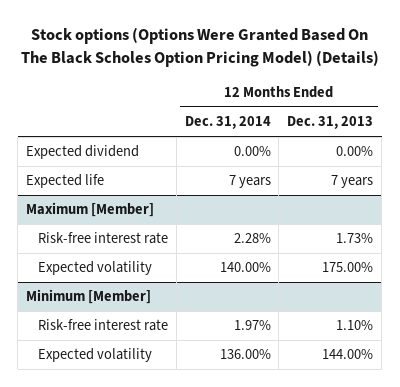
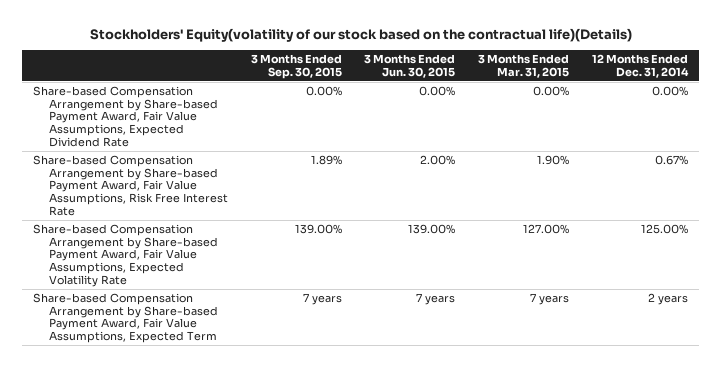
[20,27,379,67] Stock options (Options Were Granted Based On The Black Scholes Option Pricing Model) (Details) -> [89,28,632,43] Stockholders' Equity(volatility of our stock based on the contractual life)(Details)
[287,116,374,130] Dec. 31, 2013 -> none
none -> [250,54,342,80] 3 Months Ended Sep. 30, 2015
none -> [364,54,456,79] 3 Months Ended Jun. 30, 2015
none -> [478,54,570,79] 3 Months Ended Mar. 31, 2015
[26,174,105,189] Expected life -> none
[26,202,155,218] Maximum [Member] -> none
[37,261,152,276] Expected volatility -> none
[26,289,152,305] Minimum [Member] -> none
[37,319,168,332] Risk-free interest rate -> none
[37,348,152,363] Expected volatility -> none
[26,145,140,160] Expected dividend -> [33,85,219,148] Share-based Compensation Arrangement by Share-based Payment Award, Fair Value Assumptions, Expected Dividend Rate
[37,232,168,245] Risk-free interest rate -> [33,154,229,217] Share-based Compensation Arrangement by Share-based Payment Award, Fair Value Assumptions, Risk Free Interest Rate
[233,233,271,244] 2.28% -> [654,154,688,165] 0.67%
none -> [33,223,219,288] Share-based Compensation Arrangement by Share-based Payment Award, Fair Value Assumptions, Expected Volatility Rate
none -> [33,292,219,344] Share-based Compensation Arrangement by Share-based Payment Award, Fair Value Assumptions, Expected Term

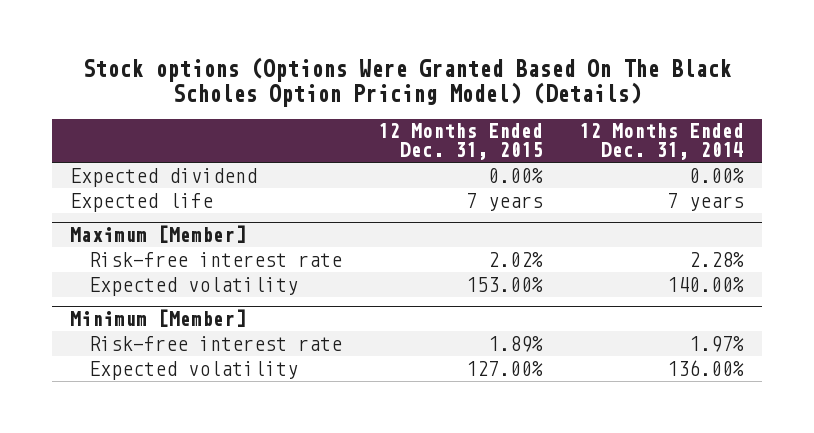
[89,28,632,43] Stockholders' Equity(volatility of our stock based on the contractual life)(Details) -> [83,57,732,108] Stock options (Options Were Granted Based On The Black Scholes Option Pricing Model) (Details)
[250,54,342,80] 3 Months Ended Sep. 30, 2015 -> none
[364,54,456,79] 3 Months Ended Jun. 30, 2015 -> none
[478,54,570,79] 3 Months Ended Mar. 31, 2015 -> none
none -> [378,123,544,161] 12 Months Ended Dec. 31, 2015
[33,223,219,288] Share-based Compensation Arrangement by Share-based Payment Award, Fair Value Assumptions, Expected Volatility Rate -> none
[33,292,219,344] Share-based Compensation Arrangement by Share-based Payment Award, Fair Value Assumptions, Expected Term -> none
[33,85,219,148] Share-based Compensation Arrangement by Share-based Payment Award, Fair Value Assumptions, Expected Dividend Rate -> [70,167,258,187] Expected dividend
none -> [70,192,214,212] Expected life
none -> [70,225,247,244] Maximum [Member]
[33,154,229,217] Share-based Compensation Arrangement by Share-based Payment Award, Fair Value Assumptions, Risk Free Interest Rate -> [89,251,343,267] Risk-free interest rate
[654,154,688,165] 0.67% -> [689,251,745,267] 2.28%
none -> [89,276,299,296] Expected volatility
none -> [70,309,247,328] Minimum [Member]
none -> [89,335,343,351] Risk-free interest rate
none -> [89,360,299,380] Expected volatility

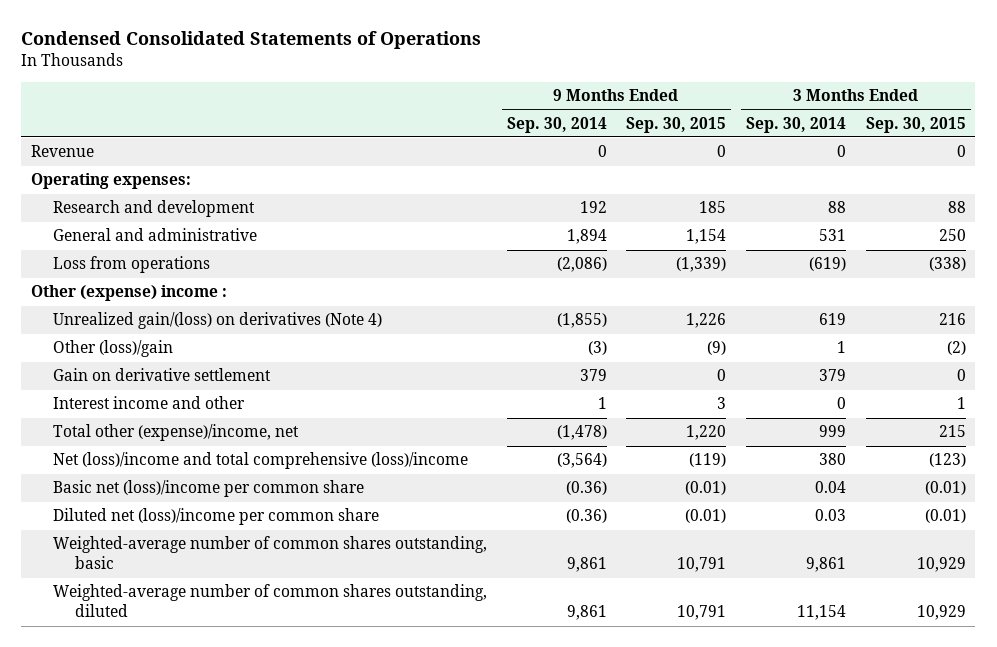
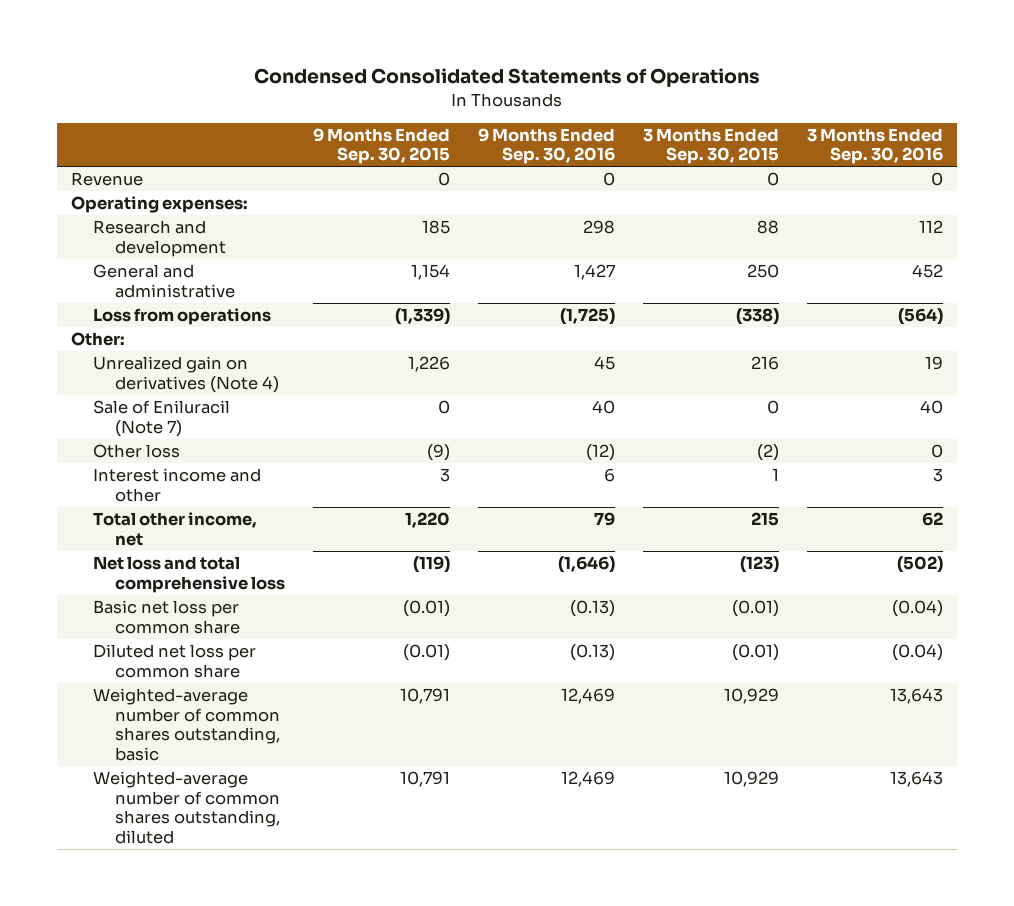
[506,116,607,133] Sep. 30, 2014 -> none
[745,116,846,133] Sep. 30, 2014 -> none
none -> [477,127,615,165] 9 Months Ended Sep. 30, 2016
none -> [806,127,943,165] 3 Months Ended Sep. 30, 2016
[52,368,271,382] Gain on derivative settlement -> none
[30,285,227,302] Other (expense) income : -> [71,332,126,347] Other:
[52,312,382,330] Unrealized gain/(loss) on derivatives (Note 4) -> [92,356,279,393] Unrealized gain on derivatives (Note 4)
none -> [92,400,230,437] Sale of Eniluracil (Note 7)
[52,340,173,358] Other (loss)/gain -> [92,444,180,459] Other loss
[52,424,299,442] Total other (expense)/income, net -> [92,512,257,546] Total other income, net
[52,452,468,470] Net (loss)/income and total comprehensive (loss)/income -> [92,556,285,593] Net loss and total comprehensive loss
[52,480,364,498] Basic net (loss)/income per common share -> [92,600,240,634] Basic net loss per common share
[52,508,379,526] Diluted net (loss)/income per common share -> [92,644,256,678] Diluted net loss per common share

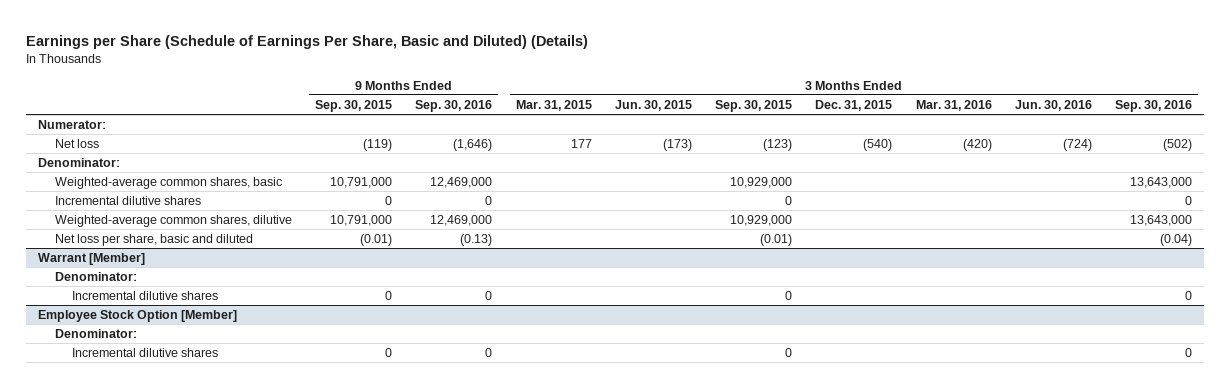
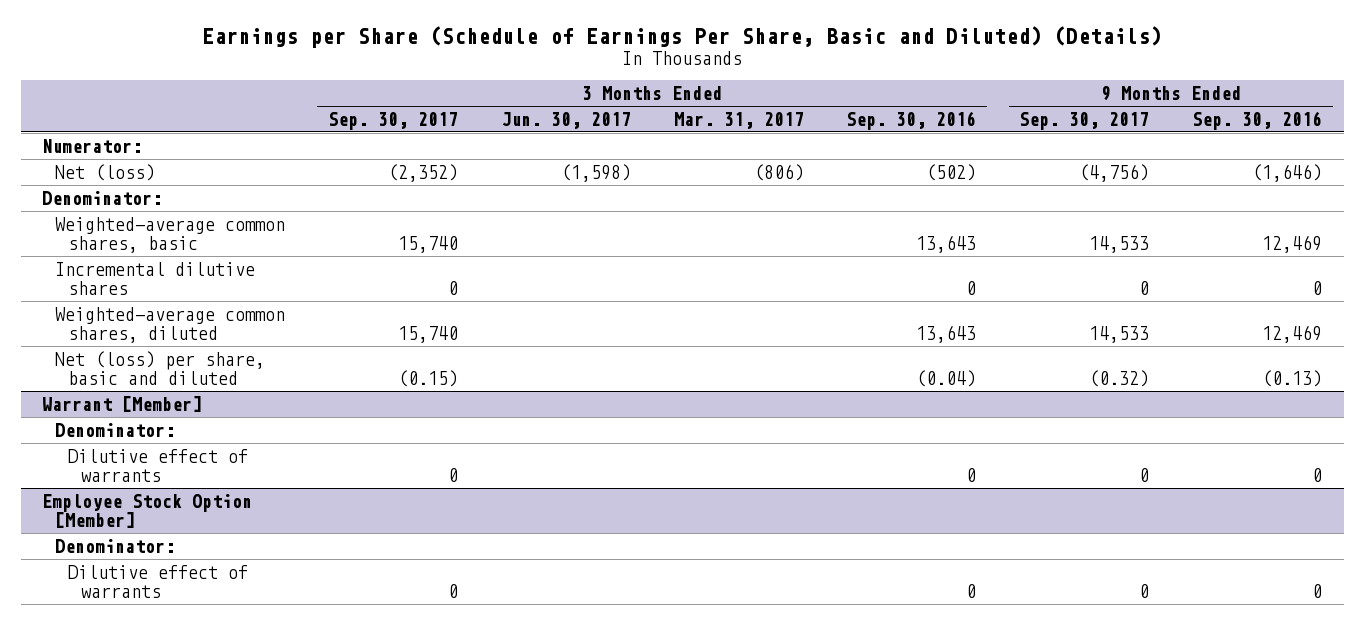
[315,100,393,113] Sep. 30, 2015 -> none
[515,100,592,112] Mar. 31, 2015 -> none
[614,100,692,112] Jun. 30, 2015 -> none
[715,100,793,113] Sep. 30, 2015 -> none
[815,100,893,112] Dec. 31, 2015 -> none
[915,100,992,112] Mar. 31, 2016 -> none
[1015,100,1093,112] Jun. 30, 2016 -> none
none -> [327,111,458,130] Sep. 30, 2017
none -> [500,111,631,129] Jun. 30, 2017
none -> [673,111,804,129] Mar. 31, 2017
none -> [1019,111,1150,130] Sep. 30, 2017
[54,139,99,149] Net loss -> [55,163,156,181] Net (loss)
[430,177,493,189] 12,469,000 -> [1262,235,1323,254] 12,469
[1130,177,1193,189] 13,643,000 -> [916,235,977,254] 13,643
[54,215,292,228] Weighted-average common shares, dilutive -> [55,306,286,344] Weighted-average common shares, diluted
[430,215,493,227] 12,469,000 -> [1262,325,1323,344] 12,469
[1130,215,1193,227] 13,643,000 -> [916,325,977,344] 13,643
[54,234,253,247] Net loss per share, basic and diluted -> [55,350,266,386] Net (loss) per share, basic and diluted
[71,291,218,301] Incremental dilutive shares -> [67,448,248,483] Dilutive effect of warrants
[71,348,218,358] Incremental dilutive shares -> [67,564,248,599] Dilutive effect of warrants

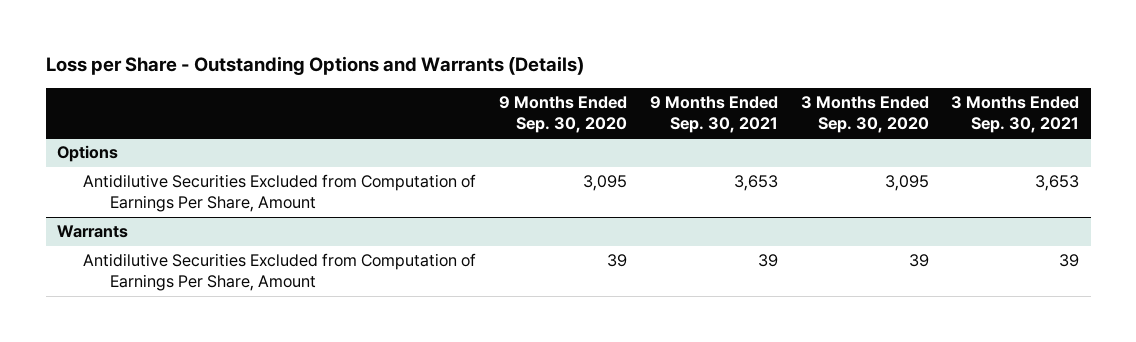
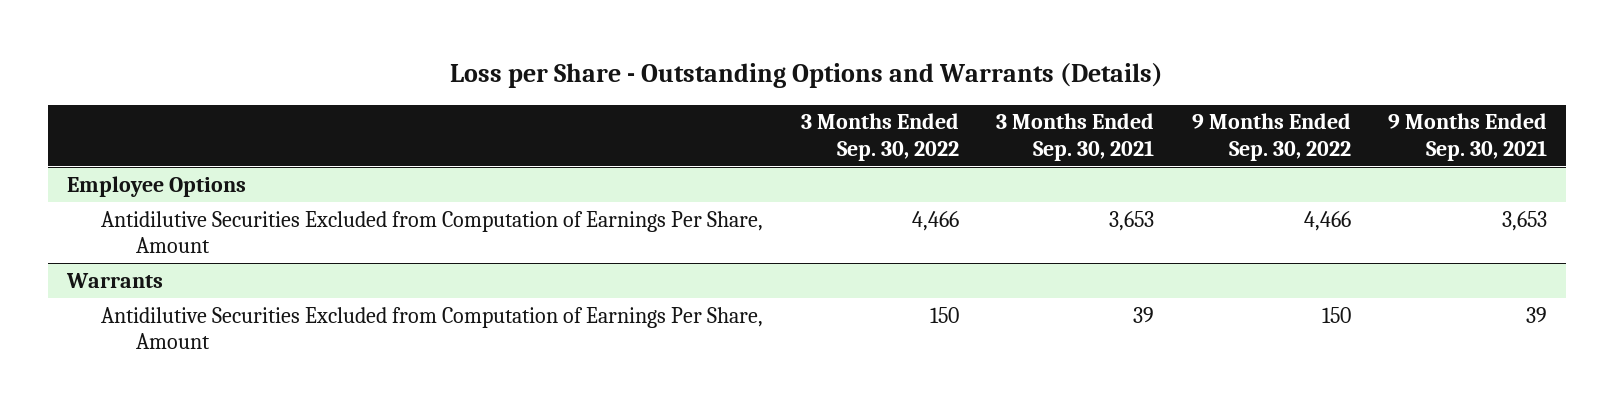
[499,95,628,133] 9 Months Ended Sep. 30, 2020 -> none
[800,95,929,133] 3 Months Ended Sep. 30, 2020 -> none
none -> [800,113,959,161] 3 Months Ended Sep. 30, 2022
none -> [1191,113,1351,161] 9 Months Ended Sep. 30, 2022
[56,145,118,163] Options -> [67,175,247,197] Employee Options

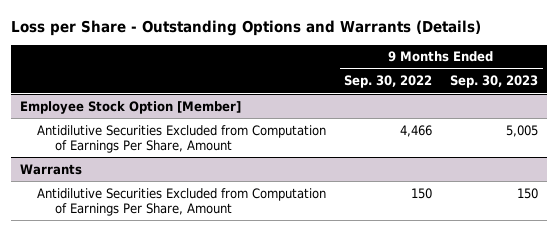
[800,113,959,161] 3 Months Ended Sep. 30, 2022 -> none
[996,113,1155,161] 3 Months Ended Sep. 30, 2021 -> none
[1388,113,1548,161] 9 Months Ended Sep. 30, 2021 -> none
none -> [450,75,539,89] Sep. 30, 2023
[67,175,247,197] Employee Options -> [20,100,242,114] Employee Stock Option [Member]

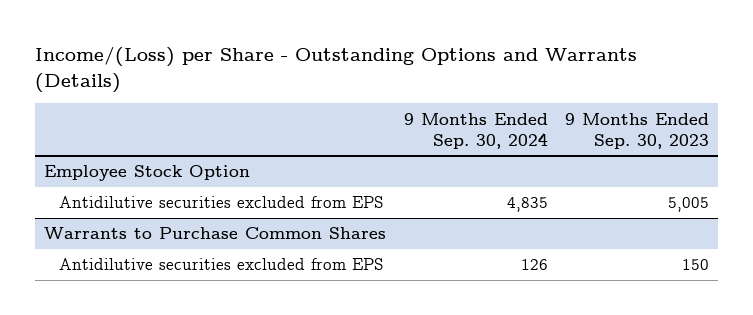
[11,19,482,36] Loss per Share - Outstanding Options and Warrants (Details) -> [35,46,638,93] Income/(Loss) per Share - Outstanding Options and Warrants (Details)
[344,75,433,89] Sep. 30, 2022 -> none
none -> [403,112,548,149] 9 Months Ended Sep. 30, 2024
[20,100,242,114] Employee Stock Option [Member] -> [44,165,251,182] Employee Stock Option
[37,124,327,154] Antidilutive Securities Excluded from Computation of Earnings Per Share, Amount -> [59,196,384,209] Antidilutive securities excluded from EPS
[20,163,83,175] Warrants -> [44,227,387,240] Warrants to Purchase Common Shares
[37,187,327,217] Antidilutive Securities Excluded from Computation of Earnings Per Share, Amount -> [59,258,384,271] Antidilutive securities excluded from EPS

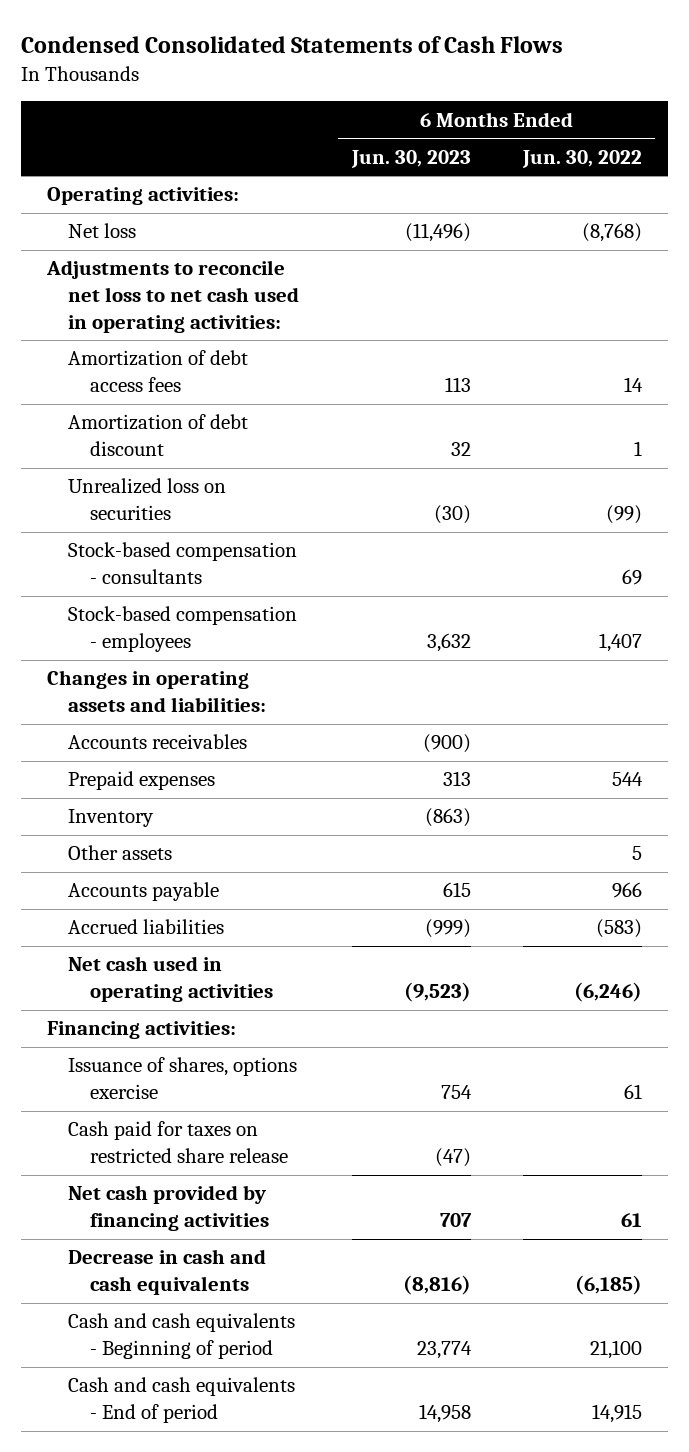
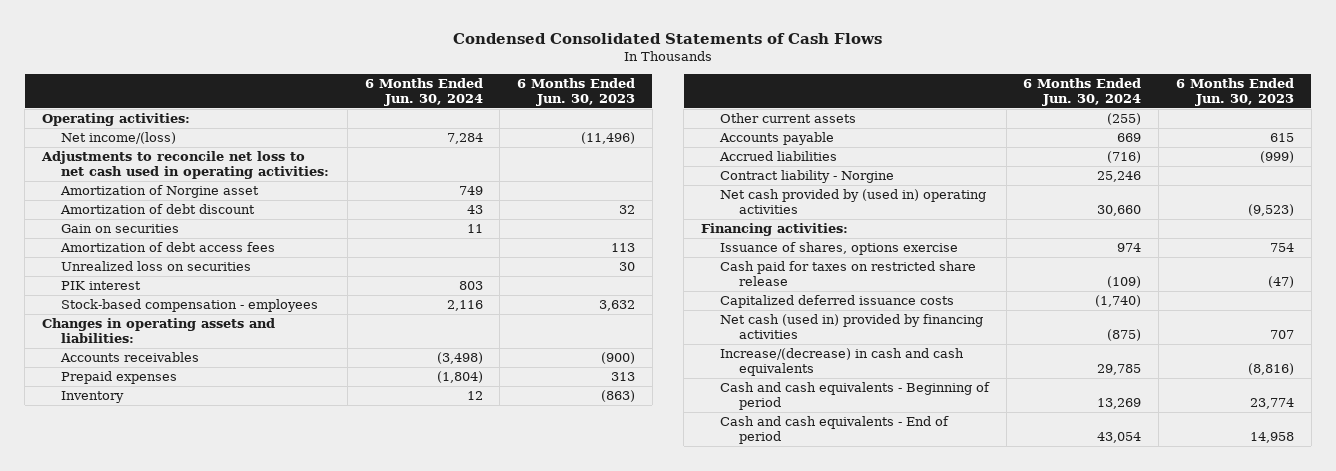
[521,149,642,168] Jun. 30, 2022 -> none
none -> [364,77,483,106] 6 Months Ended Jun. 30, 2024
[68,223,137,239] Net loss -> [61,132,177,145] Net income/(loss)
none -> [60,185,260,199] Amortization of Norgine asset
[68,542,298,585] Stock-based compensation - consultants -> none
none -> [61,224,180,234] Gain on securities
[68,350,249,393] Amortization of debt access fees -> [60,242,276,253] Amortization of debt access fees
[433,505,471,525] (30) -> [619,262,636,272] 30
none -> [61,281,142,291] PIK interest
[68,845,173,861] Other assets -> [719,113,856,124] Other current assets
none -> [719,170,894,184] Contract liability - Norgine
[68,956,273,1003] Net cash used in operating activities -> [719,189,986,215] Net cash provided by (used in) operating activities
none -> [719,295,954,309] Capitalized deferred issuance costs
[68,1185,269,1232] Net cash provided by financing activities -> [719,314,983,340] Net cash (used in) provided by financing activities
[68,1249,267,1296] Decrease in cash and cash equivalents -> [719,348,964,377] Increase/(decrease) in cash and cash equivalents

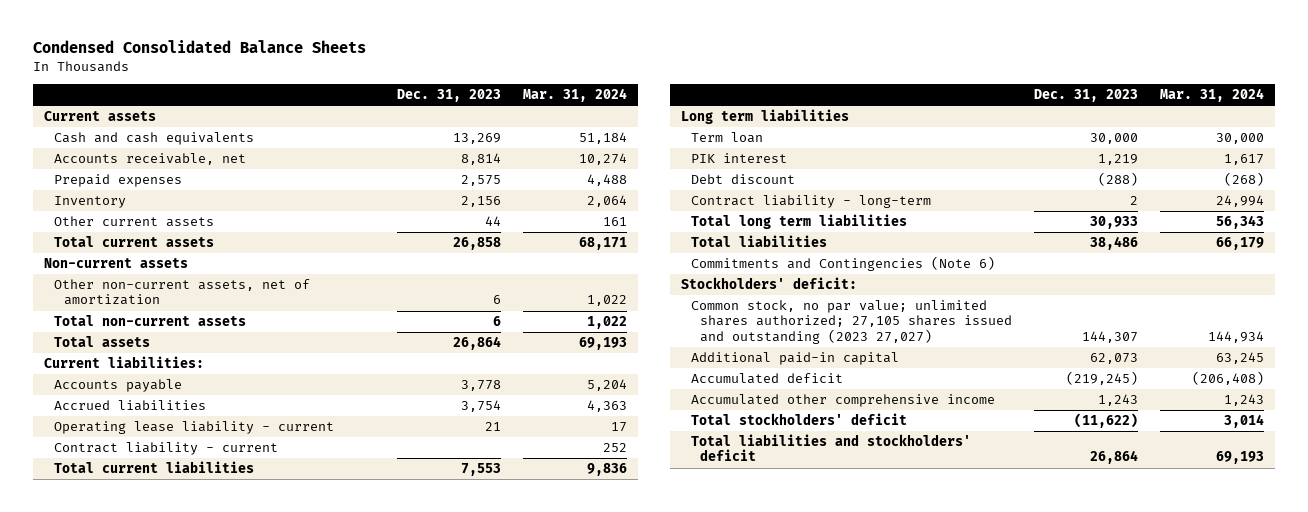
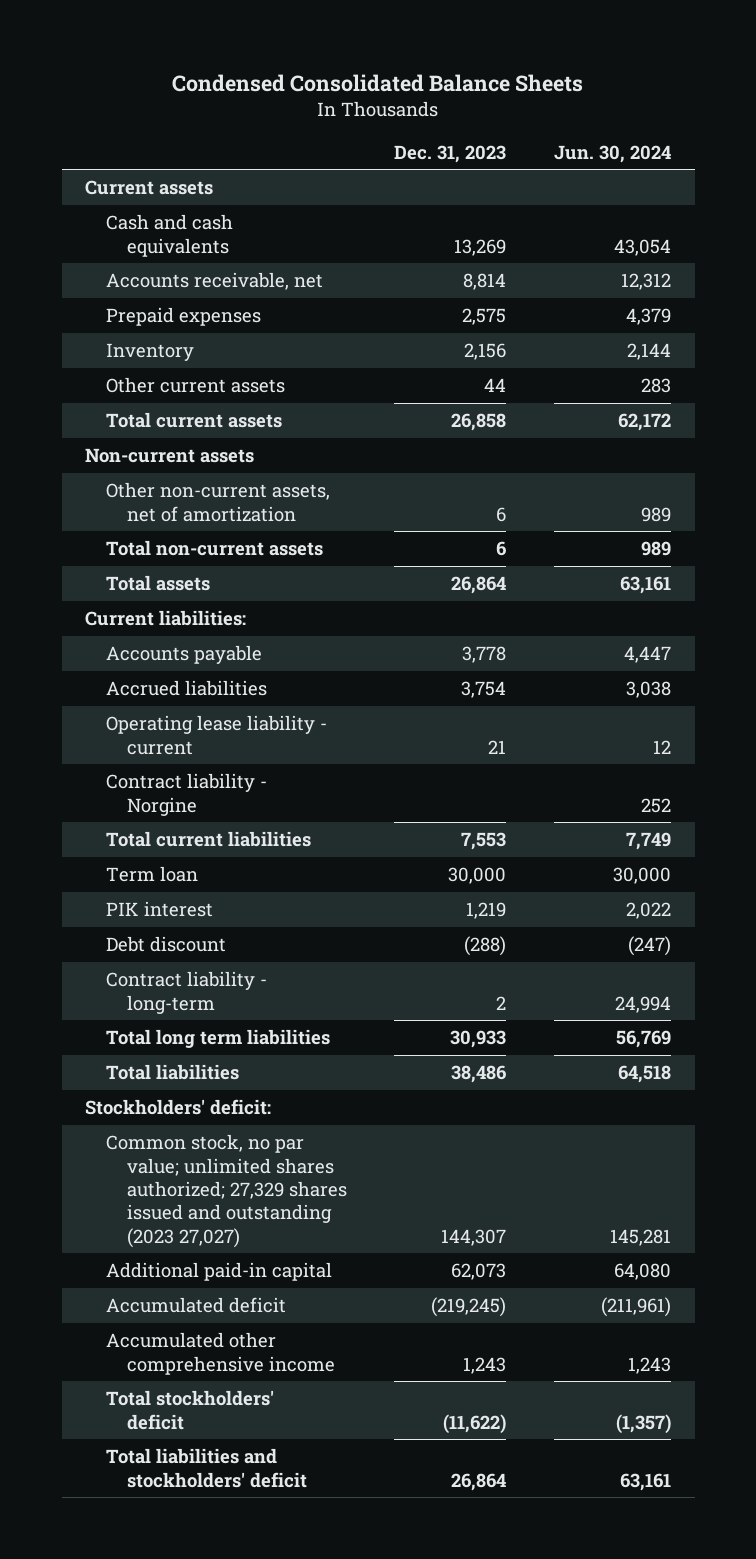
[523,87,628,102] Mar. 31, 2024 -> none
none -> [554,144,672,163] Jun. 30, 2024
[53,442,278,456] Contract liability - current -> [105,773,267,816] Contract liability - Norgine
[680,109,849,125] Long term liabilities -> none
[690,256,995,272] Commitments and Contingencies (Note 6) -> none
[690,300,1013,344] Common stock, no par value; unlimited shares authorized; 27,105 shares issued and outstanding (2023 27,027) -> [105,1134,347,1248] Common stock, no par value; unlimited shares authorized; 27,329 shares issued and outstanding (2023 27,027)

